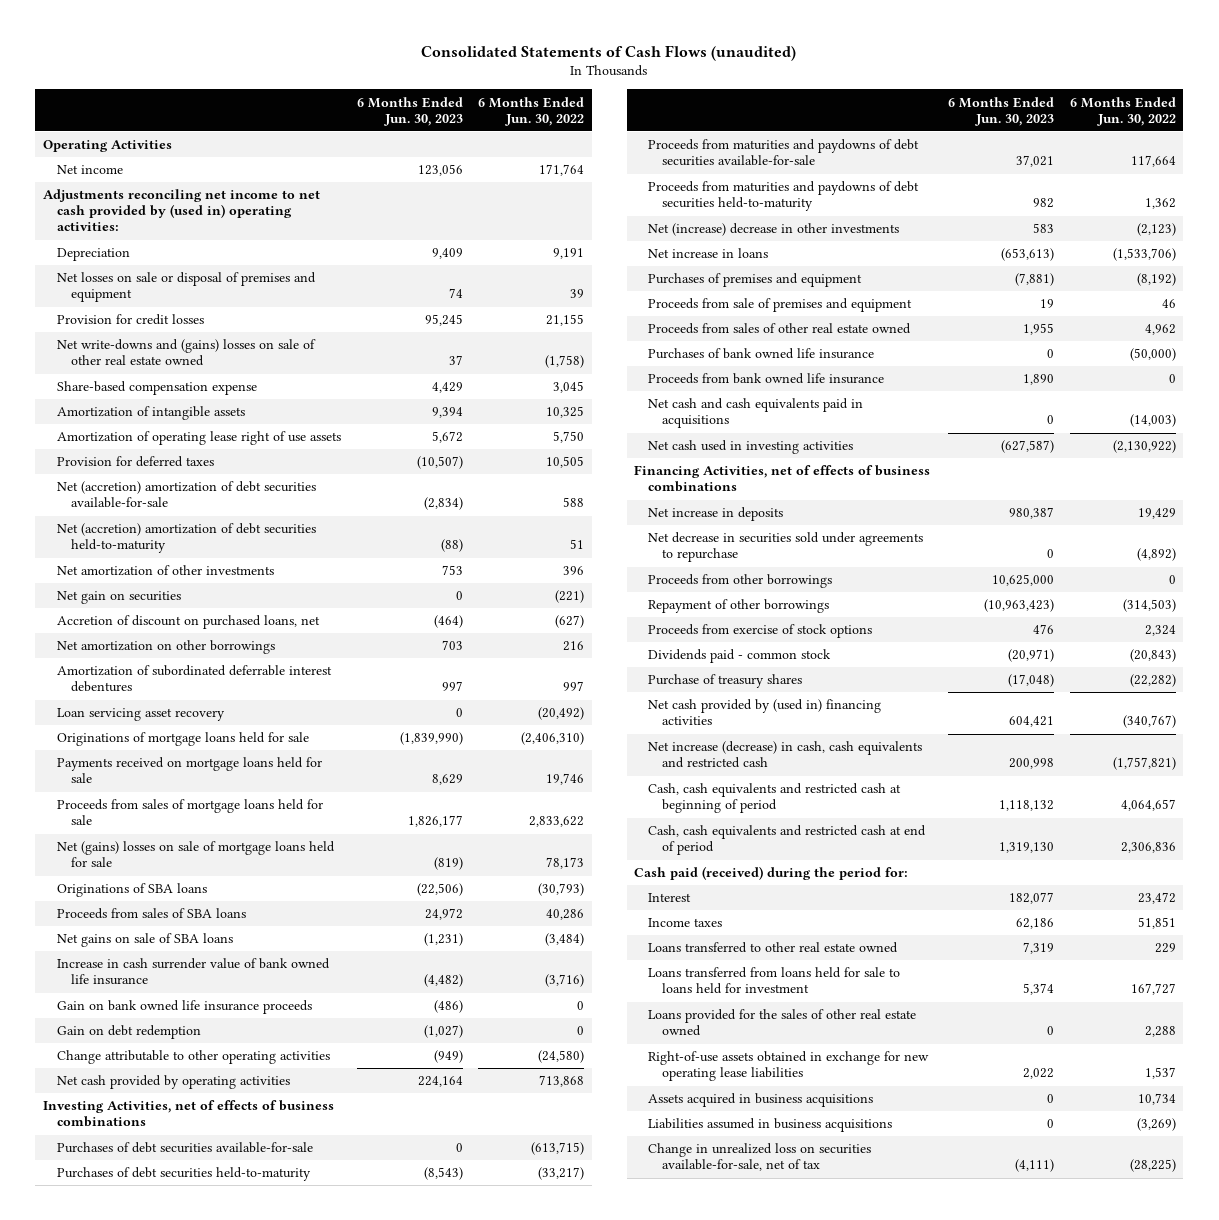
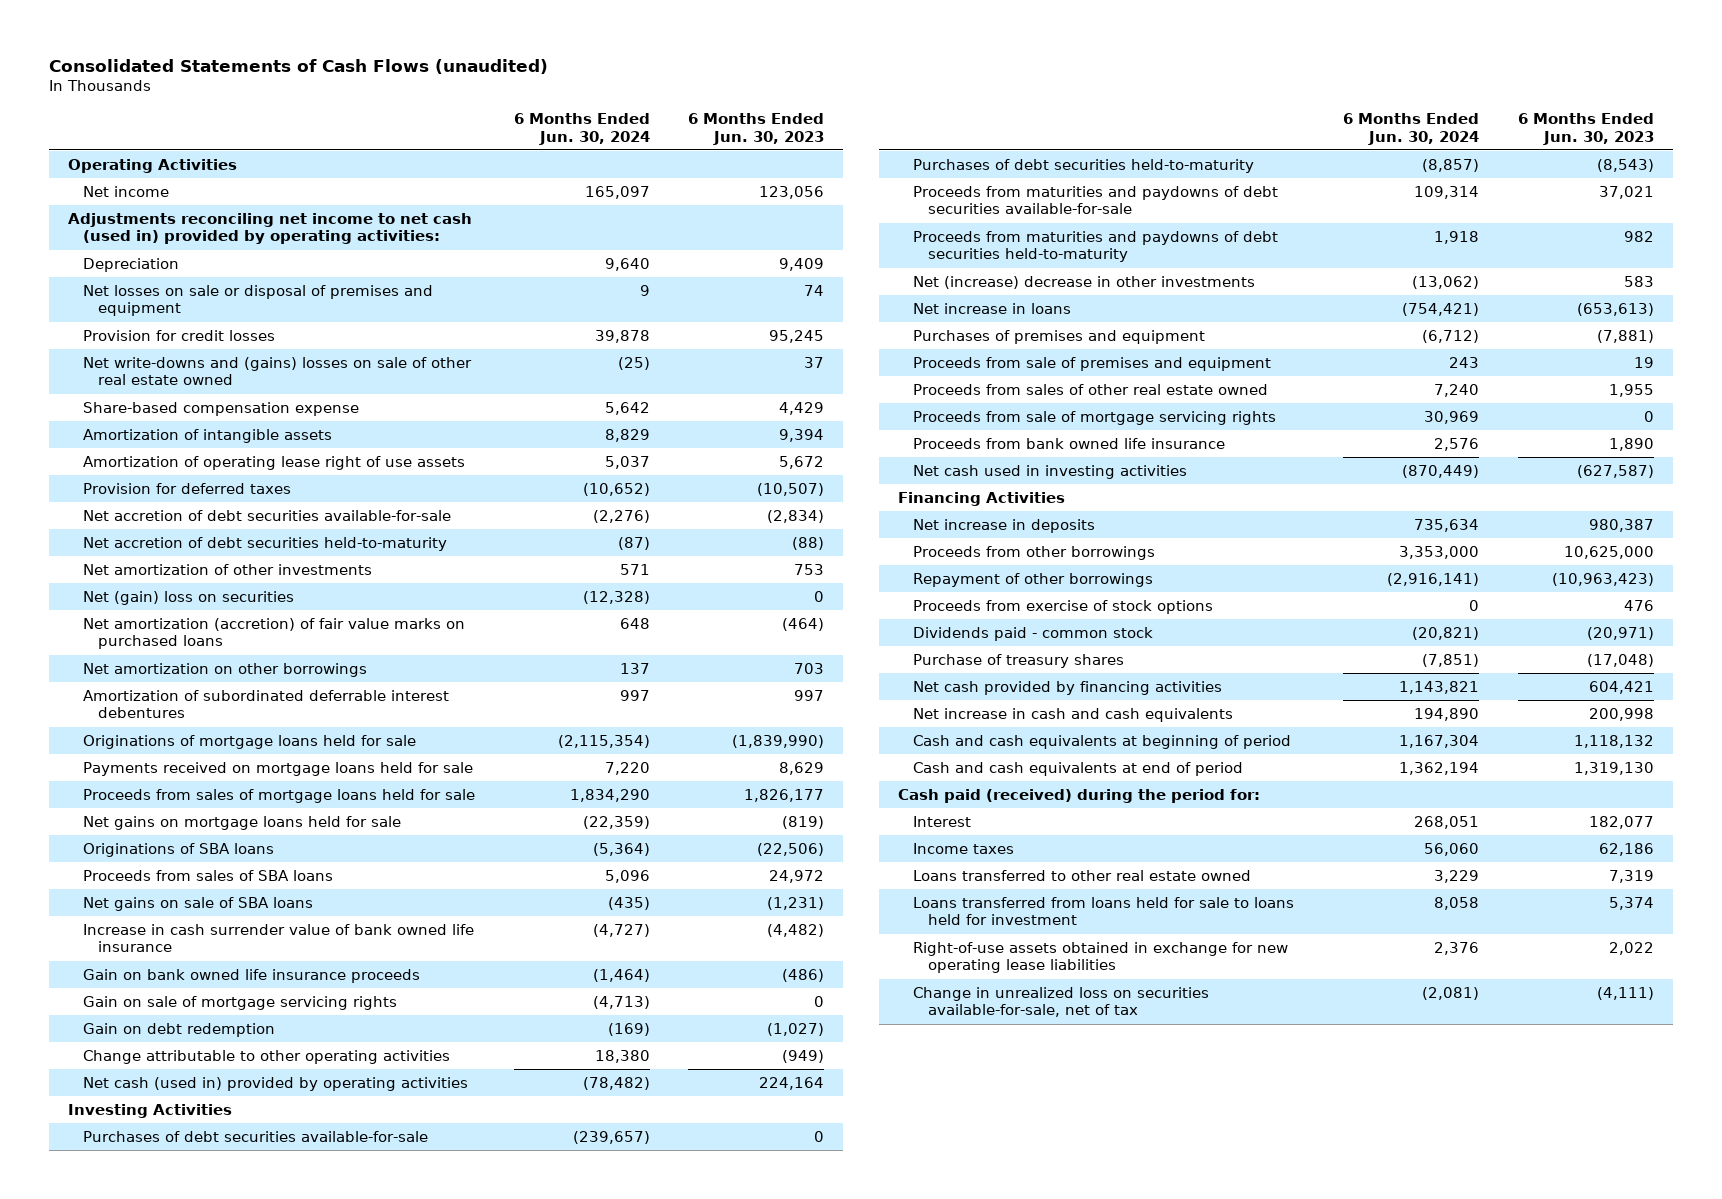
[478,96,585,126] 6 Months Ended Jun. 30, 2022 -> none
none -> [513,113,650,145] 6 Months Ended Jun. 30, 2024
[43,189,321,232] Adjustments reconciling net income to net cash provided by (used in) operating activities: -> [68,212,473,245] Adjustments reconciling net income to net cash (used in) provided by operating activities:
[57,481,317,509] Net (accretion) amortization of debt securities available-for-sale -> [83,509,452,521] Net accretion of debt securities available-for-sale
[57,523,317,554] Net (accretion) amortization of debt securities held-to-maturity -> [83,536,448,551] Net accretion of debt securities held-to-maturity
[57,591,182,605] Net gain on securities -> [83,590,295,605] Net (gain) loss on securities
[57,615,321,630] Accretion of discount on purchased loans, net -> [83,617,466,650] Net amortization (accretion) of fair value marks on purchased loans
[57,708,226,722] Loan servicing asset recovery -> none
[57,841,336,868] Net (gains) losses on sale of mortgage loans held for sale -> [83,815,402,830] Net gains on mortgage loans held for sale
none -> [83,995,398,1010] Gain on sale of mortgage servicing rights
[57,1075,291,1090] Net cash provided by operating activities -> [83,1076,469,1091] Net cash (used in) provided by operating activities
[43,1100,335,1128] Investing Activities, net of effects of business combinations -> [68,1103,233,1118] Investing Activities
[648,348,875,360] Purchases of bank owned life insurance -> none
none -> [913,410,1277,425] Proceeds from sale of mortgage servicing rights
[648,398,864,429] Net cash and cash equivalents paid in acquisitions -> none
[634,465,931,493] Financing Activities, net of effects of business combinations -> [898,491,1066,506] Financing Activities
[648,532,924,563] Net decrease in securities sold under agreements to repurchase -> none
[648,699,882,726] Net cash provided by (used in) financing activities -> [913,680,1223,695] Net cash provided by financing activities
[648,741,923,769] Net increase (decrease) in cash, cash equivalents and restricted cash -> [913,707,1234,722] Net increase in cash and cash equivalents
[648,783,902,814] Cash, cash equivalents and restricted cash at beginning of period -> [913,734,1292,749] Cash and cash equivalents at beginning of period
[648,825,927,856] Cash, cash equivalents and restricted cash at end of period -> [913,761,1244,776] Cash and cash equivalents at end of period
[648,1009,917,1037] Loans provided for the sales of other real estate owned -> none
[648,1093,874,1108] Assets acquired in business acquisitions -> none
[648,1118,893,1133] Liabilities assumed in business acquisitions -> none

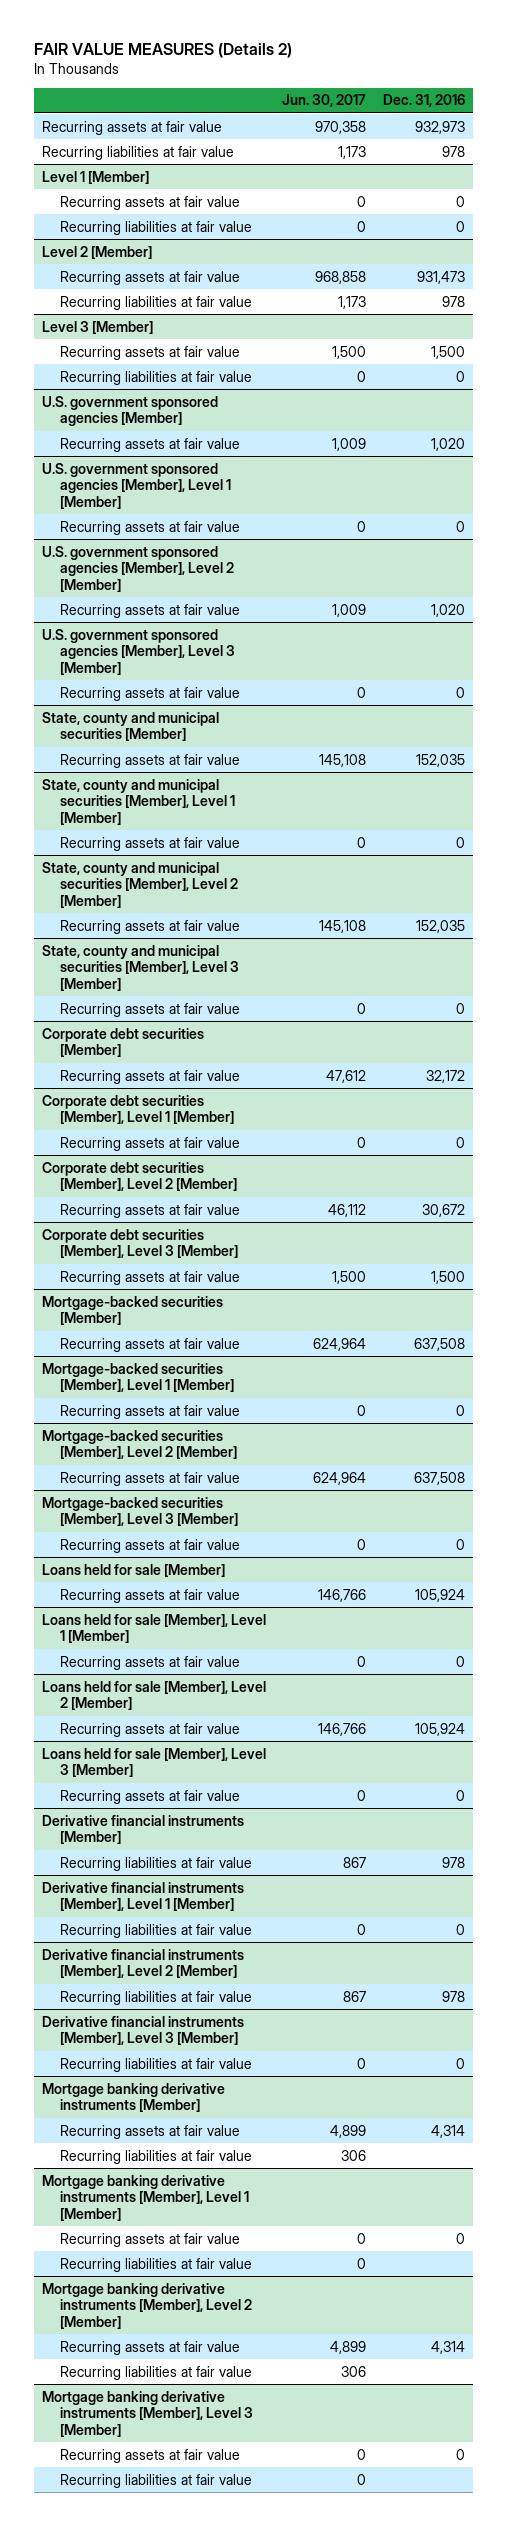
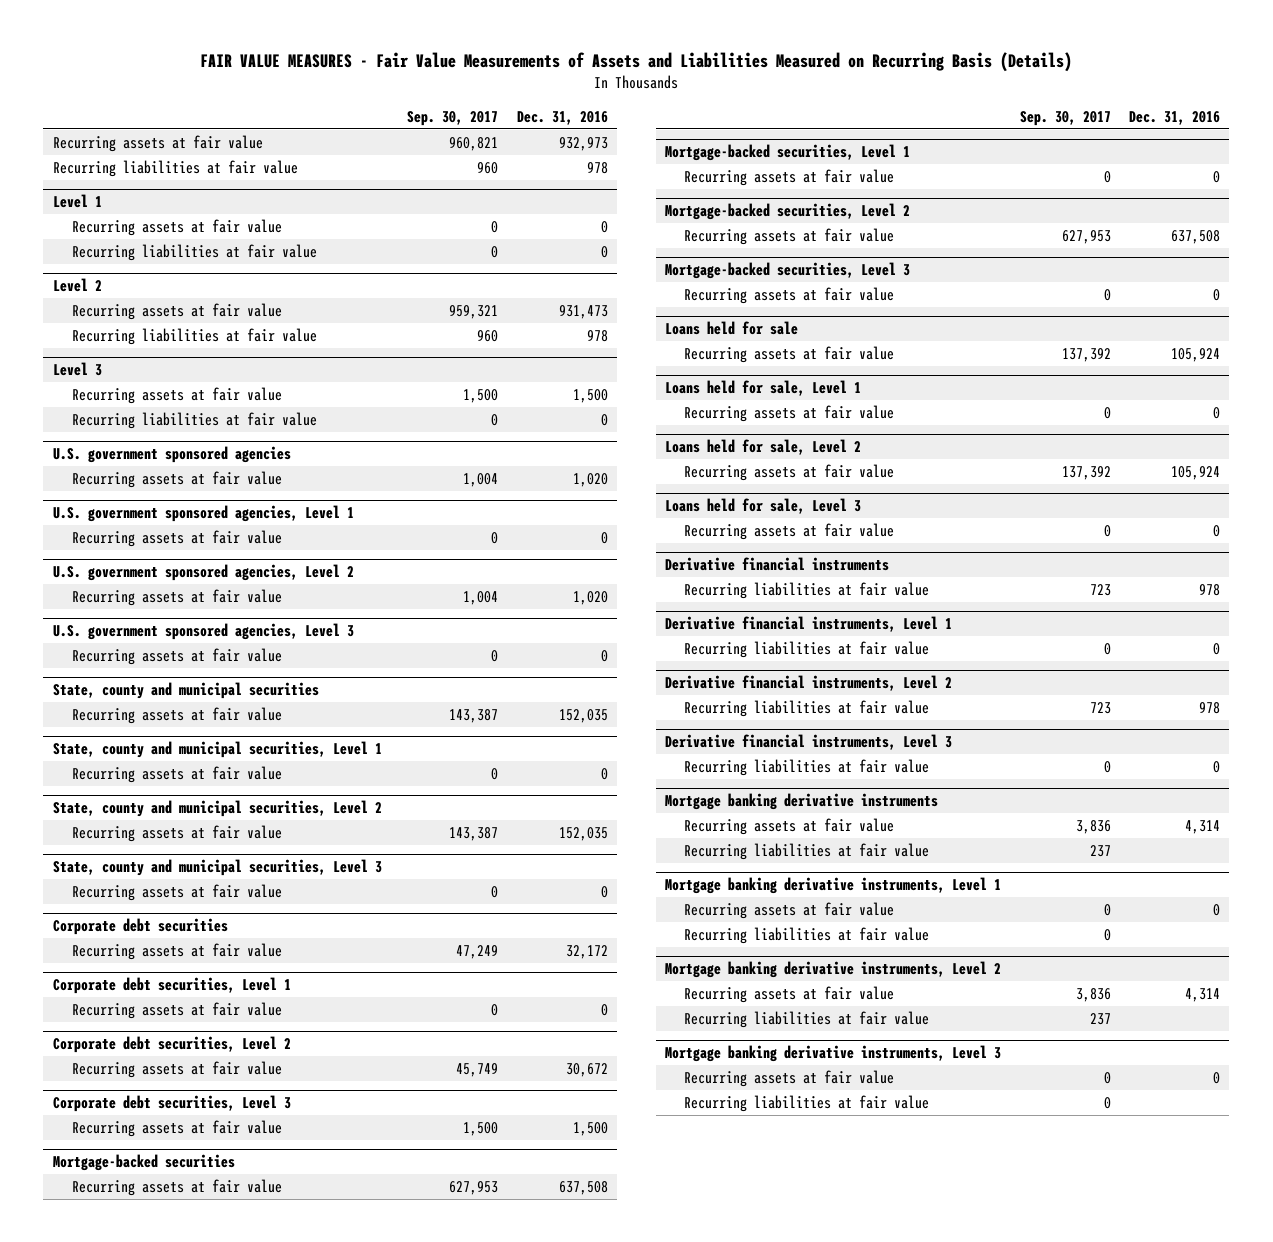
[33,43,292,59] FAIR VALUE MEASURES (Details 2) -> [200,52,1073,73] FAIR VALUE MEASURES - Fair Value Measurements of Assets and Liabilities Measured on Recurring Basis (Details)
[282,94,367,108] Jun. 30, 2017 -> none
none -> [407,110,499,126] Sep. 30, 2017
[41,170,149,184] Level 1 [Member] -> [52,194,102,209] Level 1
[41,245,152,259] Level 2 [Member] -> [52,278,102,293] Level 2
[41,320,153,334] Level 3 [Member] -> [52,362,102,377] Level 3
[41,395,218,427] U.S. government sponsored agencies [Member] -> [52,446,291,464] U.S. government sponsored agencies
[41,462,232,510] U.S. government sponsored agencies [Member], Level 1 [Member] -> [52,505,354,523] U.S. government sponsored agencies, Level 1
[41,545,235,593] U.S. government sponsored agencies [Member], Level 2 [Member] -> [52,564,354,582] U.S. government sponsored agencies, Level 2
[41,628,236,676] U.S. government sponsored agencies [Member], Level 3 [Member] -> [52,623,354,641] U.S. government sponsored agencies, Level 3
[41,711,219,742] State, county and municipal securities [Member] -> [52,682,319,700] State, county and municipal securities
[41,778,236,826] State, county and municipal securities [Member], Level 1 [Member] -> [52,741,382,759] State, county and municipal securities, Level 1
[41,861,239,909] State, county and municipal securities [Member], Level 2 [Member] -> [52,800,382,818] State, county and municipal securities, Level 2
[41,944,240,992] State, county and municipal securities [Member], Level 3 [Member] -> [52,859,382,877] State, county and municipal securities, Level 3
[41,1027,204,1058] Corporate debt securities [Member] -> [52,918,228,936] Corporate debt securities
[41,1094,235,1125] Corporate debt securities [Member], Level 1 [Member] -> [52,977,291,995] Corporate debt securities, Level 1
[41,1161,238,1192] Corporate debt securities [Member], Level 2 [Member] -> [52,1036,291,1054] Corporate debt securities, Level 2
[41,1228,239,1259] Corporate debt securities [Member], Level 3 [Member] -> [52,1095,291,1113] Corporate debt securities, Level 3
[41,1295,223,1326] Mortgage-backed securities [Member] -> [52,1154,235,1172] Mortgage-backed securities
[41,1362,235,1393] Mortgage-backed securities [Member], Level 1 [Member] -> [664,144,910,162] Mortgage-backed securities, Level 1
[41,1429,238,1460] Mortgage-backed securities [Member], Level 2 [Member] -> [664,203,910,221] Mortgage-backed securities, Level 2
[41,1496,239,1527] Mortgage-backed securities [Member], Level 3 [Member] -> [664,262,910,280] Mortgage-backed securities, Level 3
[41,1563,225,1577] Loans held for sale [Member] -> [664,321,798,336] Loans held for sale
[41,1613,266,1644] Loans held for sale [Member], Level 1 [Member] -> [664,380,861,397] Loans held for sale, Level 1
[41,1680,266,1711] Loans held for sale [Member], Level 2 [Member] -> [664,439,861,456] Loans held for sale, Level 2
[41,1747,266,1778] Loans held for sale [Member], Level 3 [Member] -> [664,498,861,515] Loans held for sale, Level 3
[41,1814,244,1845] Derivative financial instruments [Member] -> [664,557,889,572] Derivative financial instruments
[41,1881,244,1912] Derivative financial instruments [Member], Level 1 [Member] -> [664,616,952,633] Derivative financial instruments, Level 1
[41,1948,244,1979] Derivative financial instruments [Member], Level 2 [Member] -> [664,675,952,692] Derivative financial instruments, Level 2
[41,2015,244,2046] Derivative financial instruments [Member], Level 3 [Member] -> [664,734,952,751] Derivative financial instruments, Level 3
[41,2082,225,2113] Mortgage banking derivative instruments [Member] -> [664,793,938,811] Mortgage banking derivative instruments
[41,2174,250,2222] Mortgage banking derivative instruments [Member], Level 1 [Member] -> [664,877,1001,895] Mortgage banking derivative instruments, Level 1
[41,2282,253,2330] Mortgage banking derivative instruments [Member], Level 2 [Member] -> [664,961,1001,979] Mortgage banking derivative instruments, Level 2
[41,2390,254,2438] Mortgage banking derivative instruments [Member], Level 3 [Member] -> [664,1045,1001,1063] Mortgage banking derivative instruments, Level 3

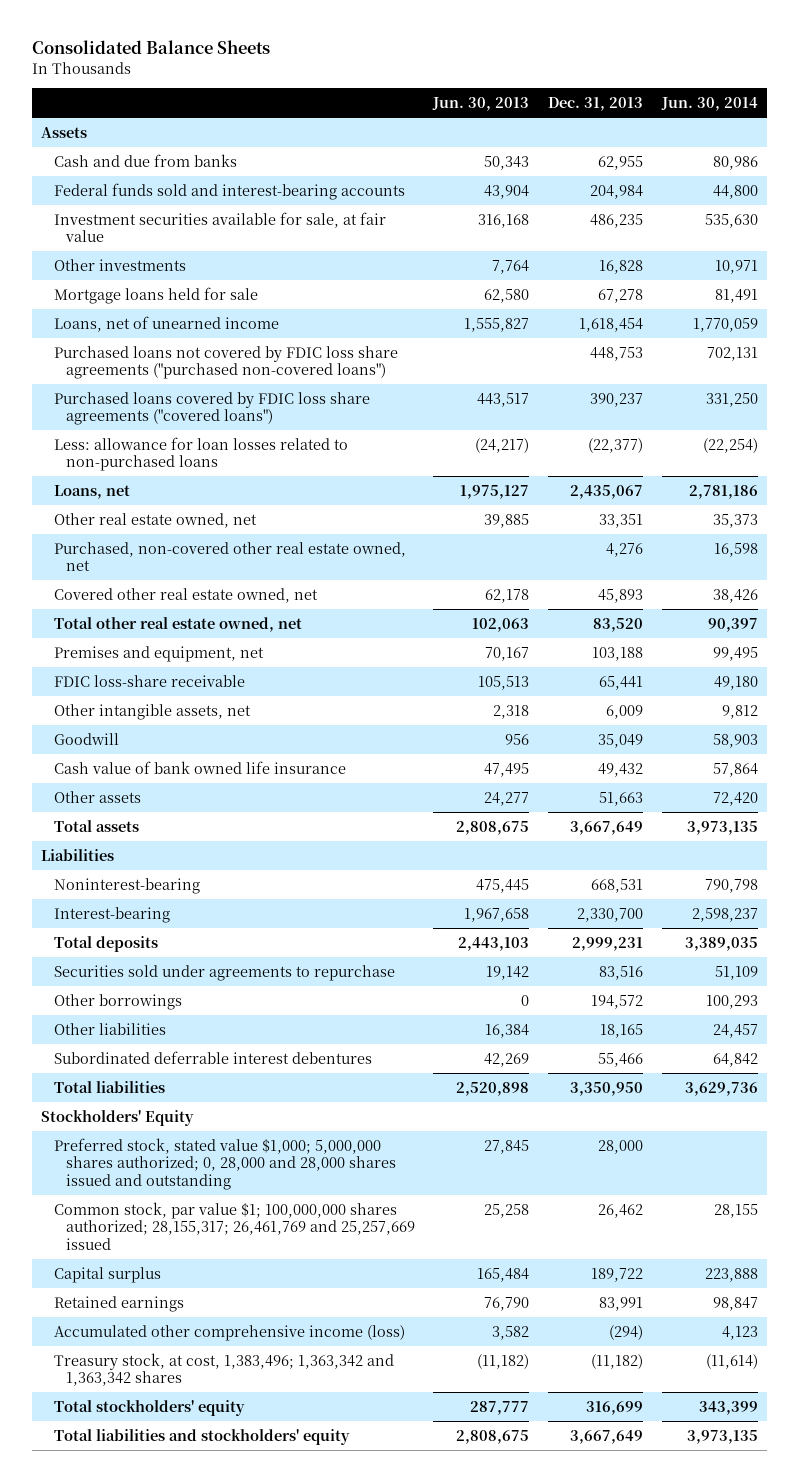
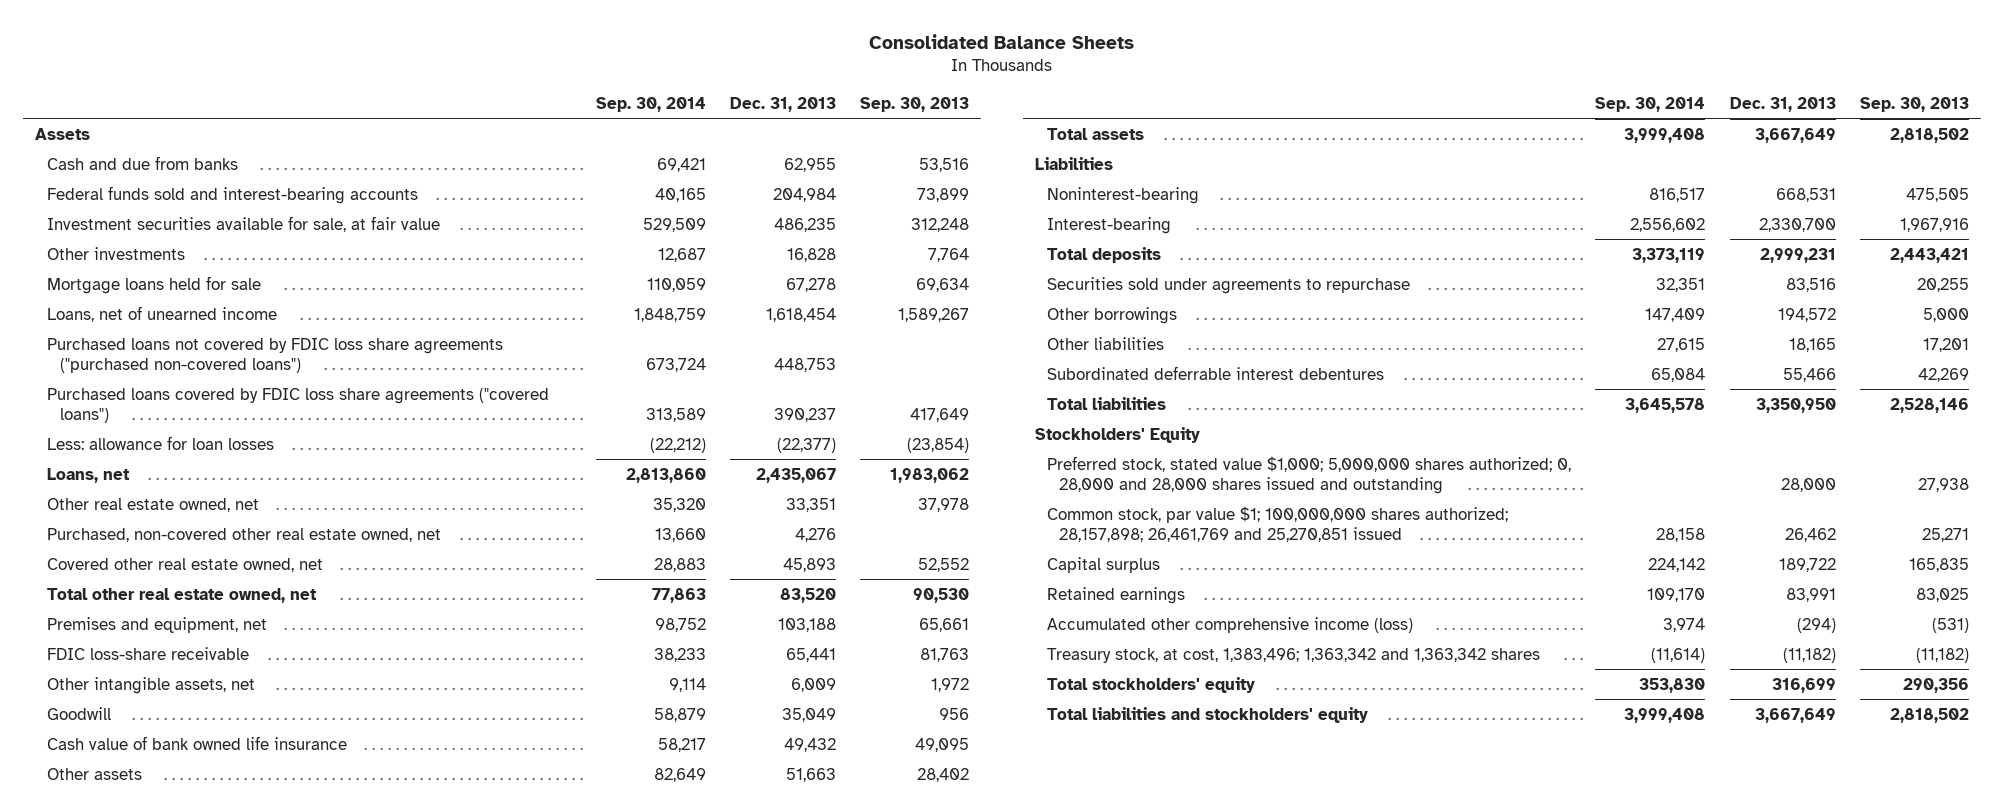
[432,96,530,111] Jun. 30, 2013 -> none
[660,96,758,111] Jun. 30, 2014 -> none
none -> [595,96,706,112] Sep. 30, 2014
none -> [860,96,970,112] Sep. 30, 2013
[53,436,348,472] Less: allowance for loan losses related to non-purchased loans -> [47,435,275,450] Less: allowance for loan losses
[53,1201,415,1251] Common stock, par value $1; 100,000,000 shares authorized; 28,155,317; 26,461,769 and 25,257,669 issued -> [1047,505,1509,542] Common stock, par value $1; 100,000,000 shares authorized; 28,157,898; 26,461,769 and 25,270,851 issued

